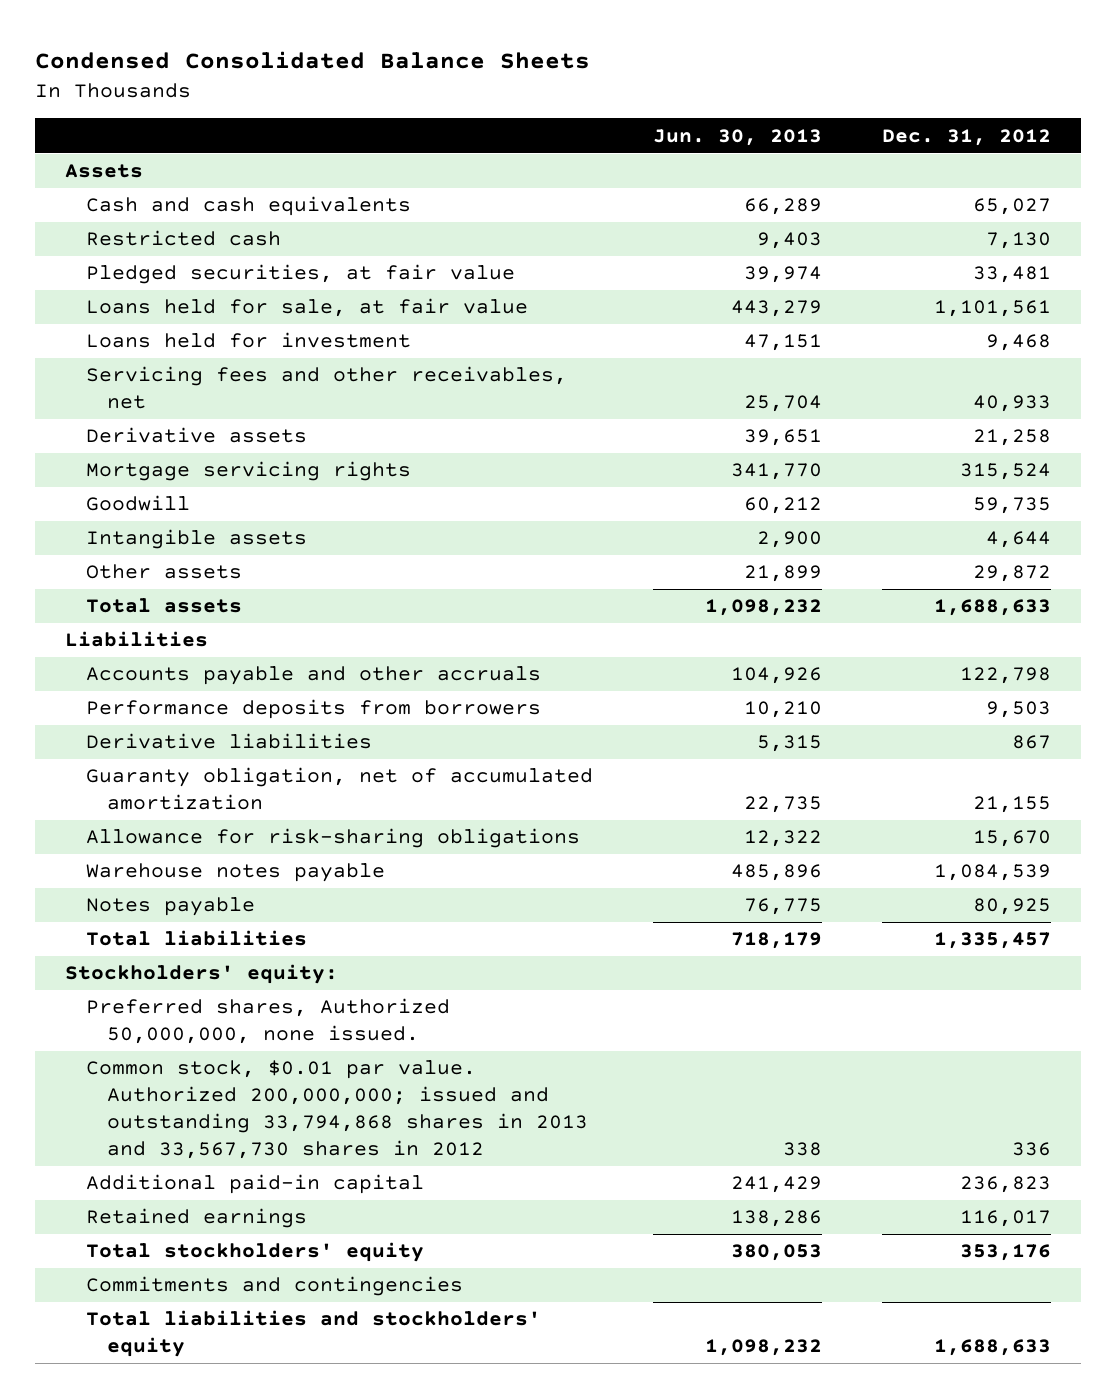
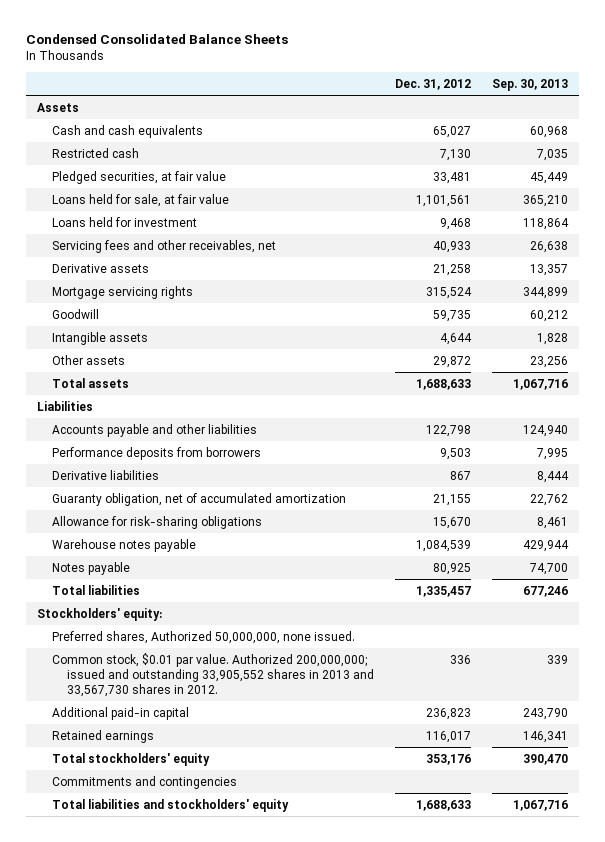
[652,128,822,146] Jun. 30, 2013 -> none
none -> [492,78,569,91] Sep. 30, 2013
[85,666,541,686] Accounts payable and other accruals -> [51,423,257,437] Accounts payable and other liabilities
[85,1060,588,1159] Common stock, $0.01 par value. Authorized 200,000,000; issued and outstanding 33,794,868 shares in 2013 and 33,567,730 shares in 2012 -> [51,652,375,697] Common stock, $0.01 par value. Authorized 200,000,000; issued and outstanding 33,905,552 shares in 2013 and 33,567,730 shares in 2012.

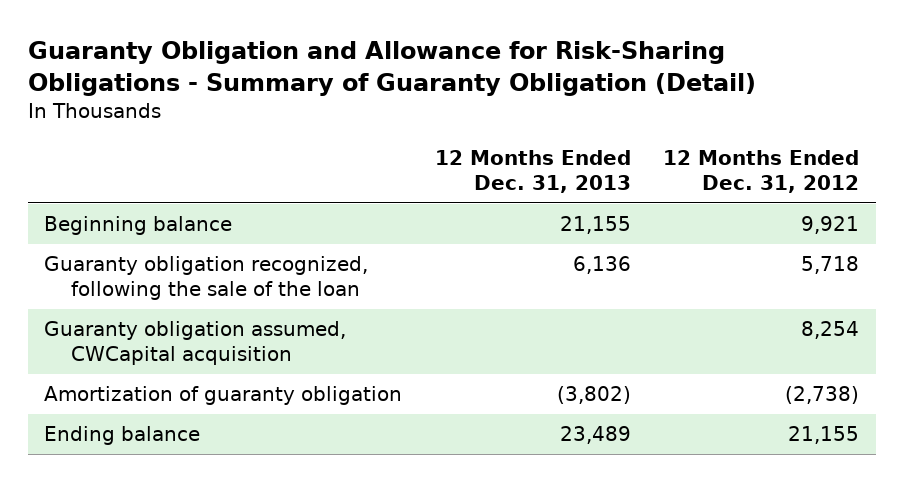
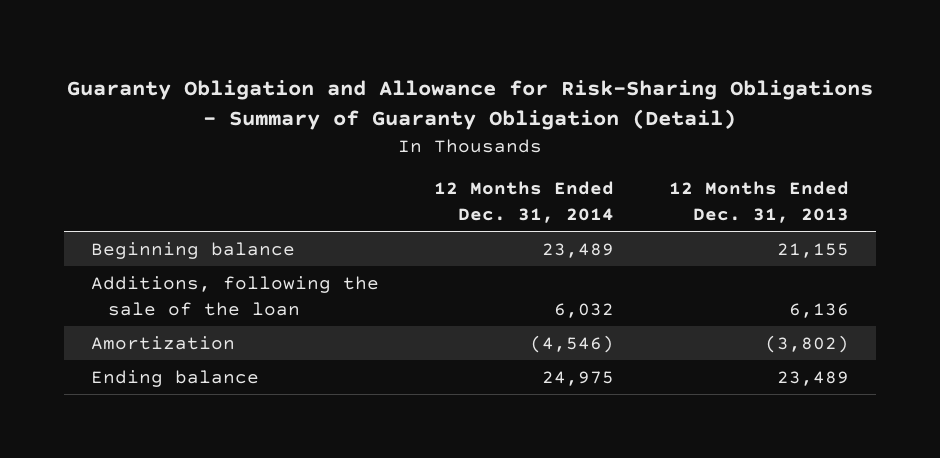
[663,150,860,194] 12 Months Ended Dec. 31, 2012 -> none
none -> [433,181,614,224] 12 Months Ended Dec. 31, 2014
[44,321,347,366] Guaranty obligation assumed, CWCapital acquisition -> none
[44,256,369,301] Guaranty obligation recognized, following the sale of the loan -> [91,275,380,316] Additions, following the sale of the loan
[44,386,403,406] Amortization of guaranty obligation -> [91,335,236,350] Amortization

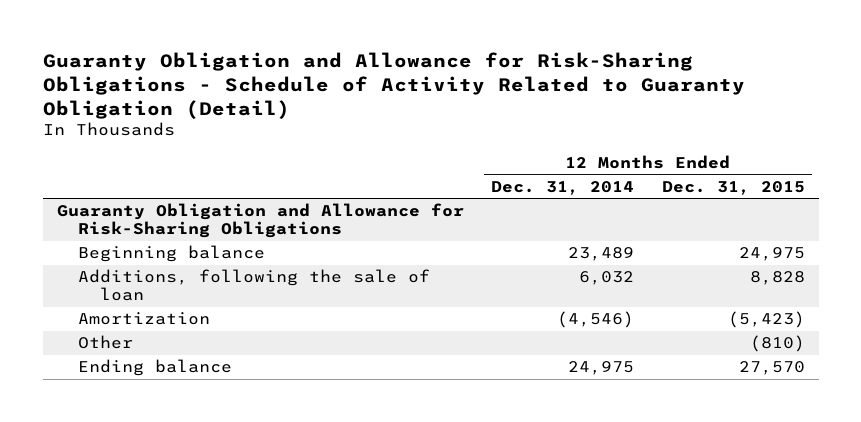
[66,79,873,131] Guaranty Obligation and Allowance for Risk-Sharing Obligations - Summary of Guaranty Obligation (Detail) -> [42,51,745,119] Guaranty Obligation and Allowance for Risk-Sharing Obligations - Schedule of Activity Related to Guaranty Obligation (Detail)
[668,181,849,224] 12 Months Ended Dec. 31, 2013 -> none
none -> [661,180,805,195] Dec. 31, 2015
none -> [56,203,464,239] Guaranty Obligation and Allowance for Risk-Sharing Obligations
[91,275,380,316] Additions, following the sale of the loan -> [78,269,431,302] Additions, following the sale of loan
none -> [78,335,134,350] Other

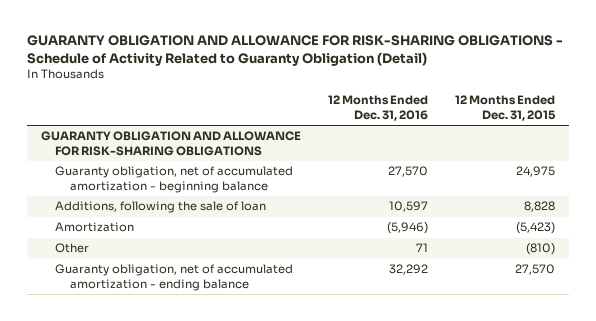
[42,51,745,119] Guaranty Obligation and Allowance for Risk-Sharing Obligations - Schedule of Activity Related to Guaranty Obligation (Detail) -> [27,35,564,66] GUARANTY OBLIGATION AND ALLOWANCE FOR RISK-SHARING OBLIGATIONS - Schedule of Activity Related to Guaranty Obligation (Detail)
[491,180,635,195] Dec. 31, 2014 -> none
none -> [327,95,428,121] 12 Months Ended Dec. 31, 2016
[56,203,464,239] Guaranty Obligation and Allowance for Risk-Sharing Obligations -> [40,131,301,157] GUARANTY OBLIGATION AND ALLOWANCE FOR RISK-SHARING OBLIGATIONS
[78,245,266,263] Beginning balance -> [55,166,294,194] Guaranty obligation, net of accumulated amortization - beginning balance
[78,359,233,377] Ending balance -> [55,264,294,292] Guaranty obligation, net of accumulated amortization - ending balance

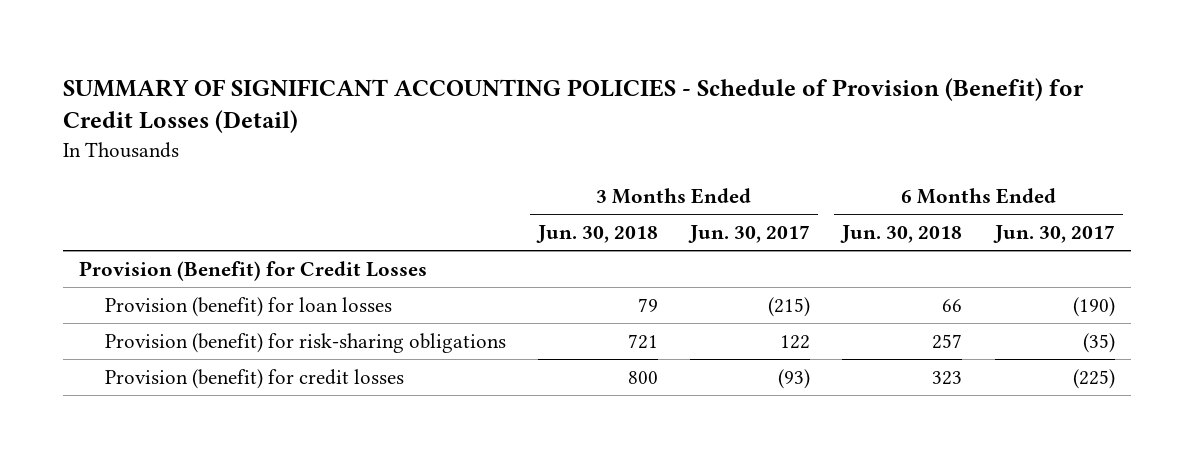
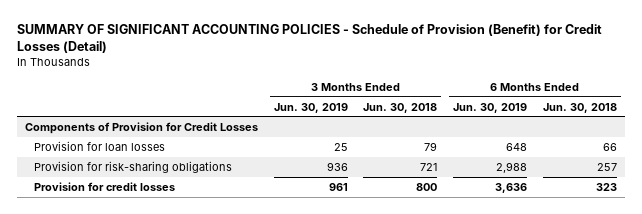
[688,225,811,244] Jun. 30, 2017 -> none
[992,225,1115,244] Jun. 30, 2017 -> none
none -> [273,102,348,113] Jun. 30, 2019
none -> [453,102,528,113] Jun. 30, 2019
[78,260,427,281] Provision (Benefit) for Credit Losses -> [24,121,258,134] Components of Provision for Credit Losses
[105,296,393,317] Provision (benefit) for loan losses -> [34,140,166,151] Provision for loan losses
[105,332,507,353] Provision (benefit) for risk-sharing obligations -> [34,160,233,173] Provision for risk-sharing obligations
[105,368,405,389] Provision (benefit) for credit losses -> [34,181,176,191] Provision for credit losses

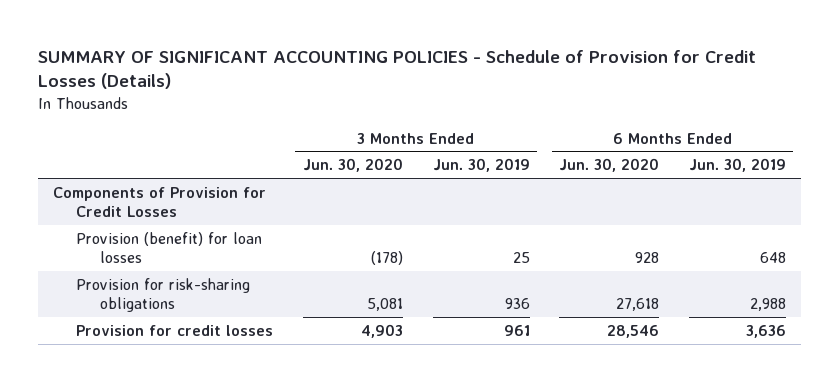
[17,24,603,54] SUMMARY OF SIGNIFICANT ACCOUNTING POLICIES - Schedule of Provision (Benefit) for Credit Losses (Detail) -> [37,49,756,90] SUMMARY OF SIGNIFICANT ACCOUNTING POLICIES - Schedule of Provision for Credit Losses (Details)
[363,102,438,113] Jun. 30, 2018 -> none
[542,102,617,113] Jun. 30, 2018 -> none
none -> [302,158,403,173] Jun. 30, 2020
none -> [559,158,660,173] Jun. 30, 2020
[34,140,166,151] Provision for loan losses -> [76,231,263,264] Provision (benefit) for loan losses

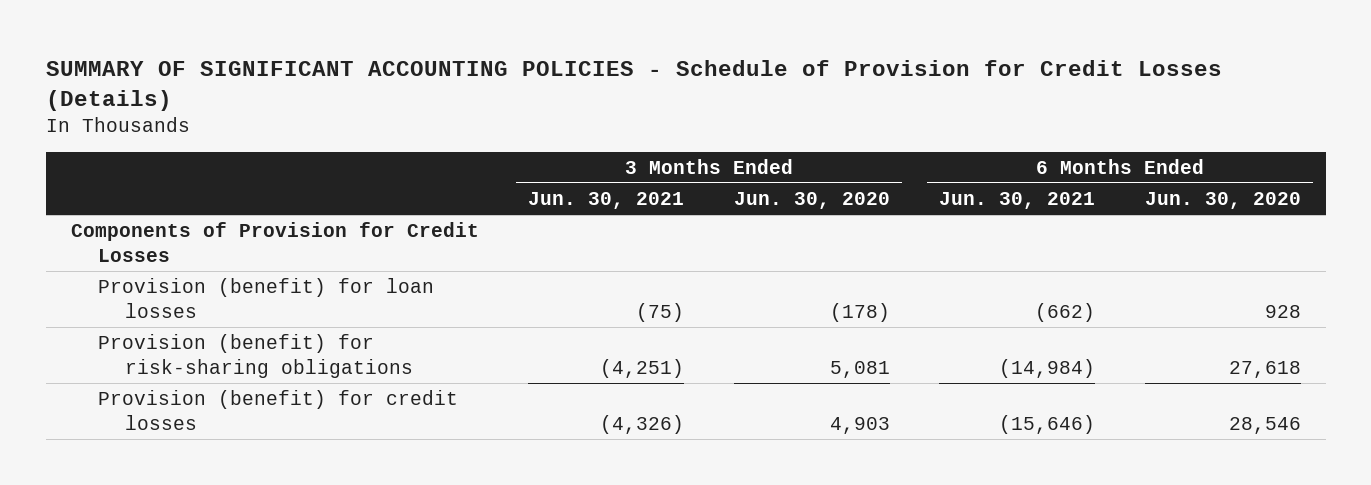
[432,158,530,173] Jun. 30, 2019 -> none
[689,158,787,173] Jun. 30, 2019 -> none
none -> [528,191,685,209] Jun. 30, 2021
none -> [939,191,1096,209] Jun. 30, 2021
[76,277,251,313] Provision for risk-sharing obligations -> [97,334,413,379] Provision (benefit) for risk-sharing obligations
[76,324,274,336] Provision for credit losses -> [97,390,458,431] Provision (benefit) for credit losses

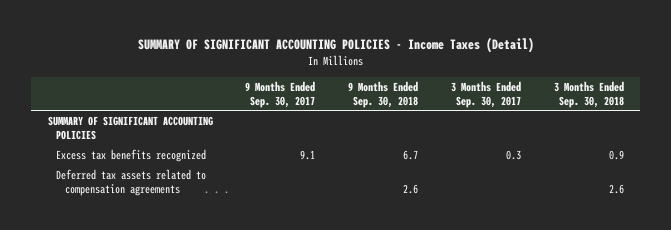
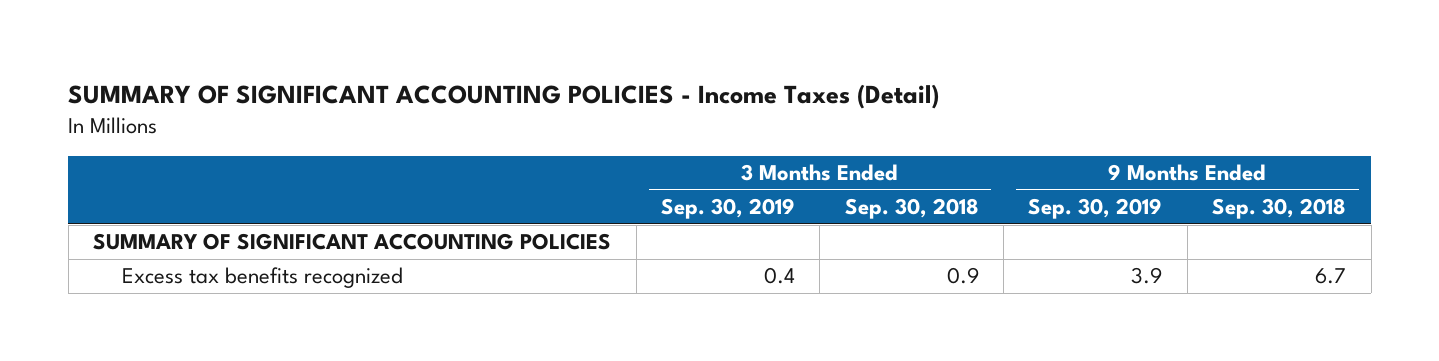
[245,80,316,108] 9 Months Ended Sep. 30, 2017 -> none
[450,80,521,108] 3 Months Ended Sep. 30, 2017 -> none
none -> [660,198,795,220] Sep. 30, 2019
none -> [1028,198,1163,220] Sep. 30, 2019
[56,168,207,196] Deferred tax assets related to compensation agreements -> none

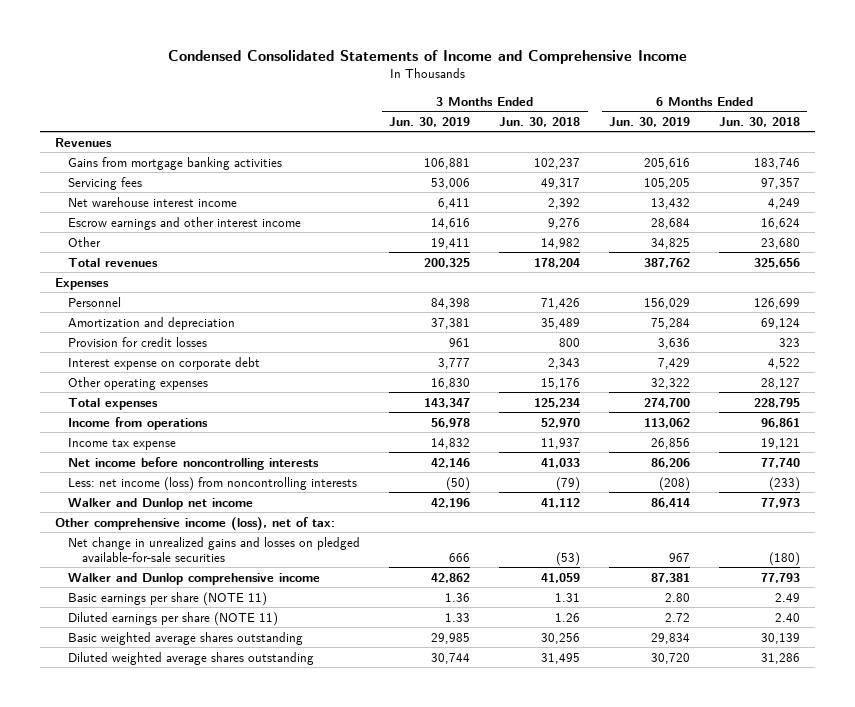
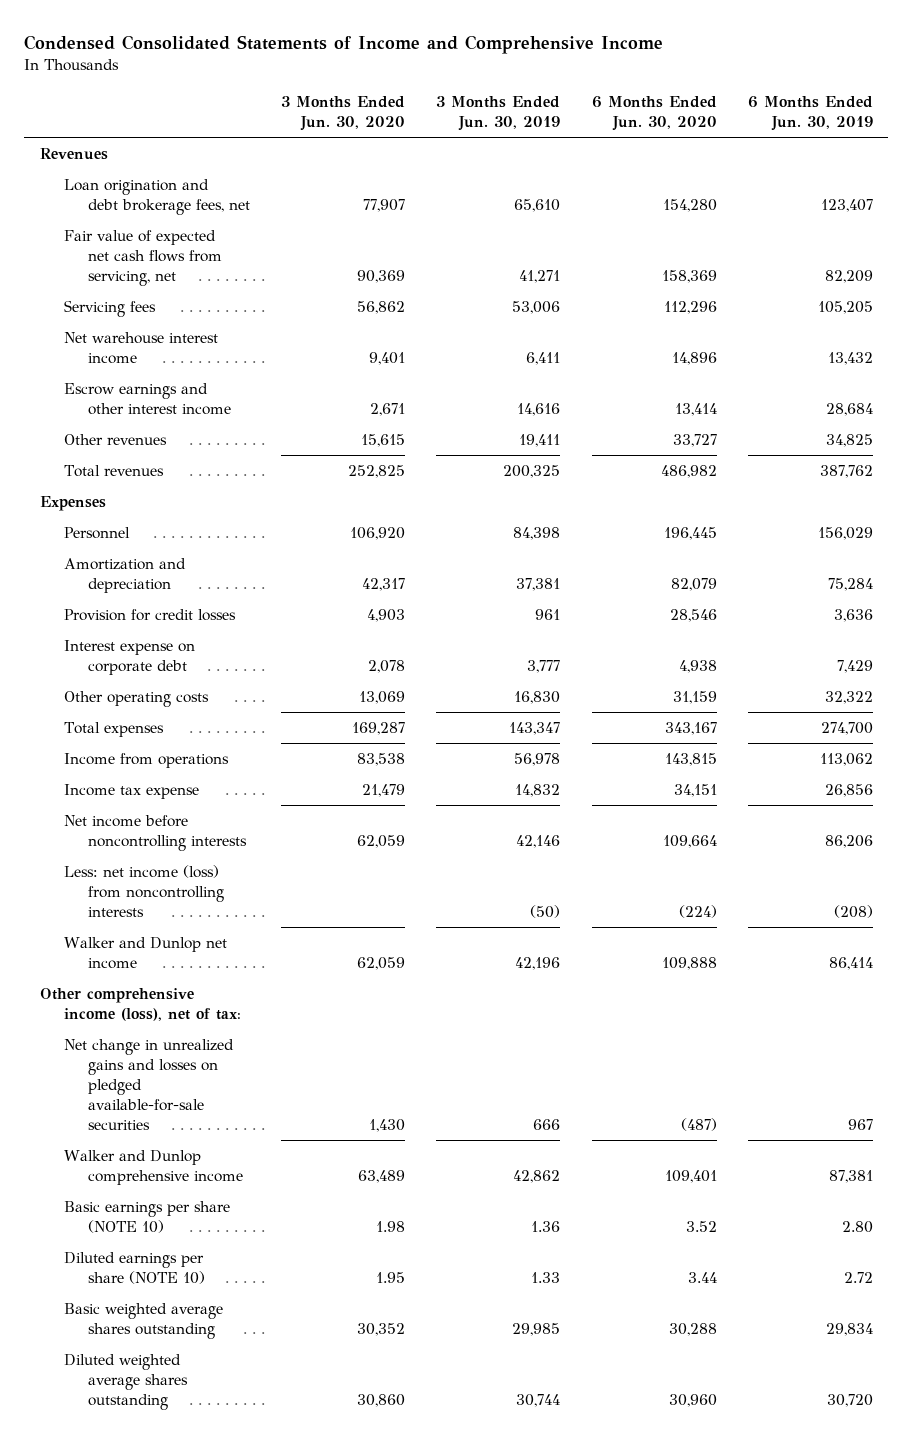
[499,116,581,127] Jun. 30, 2018 -> none
[719,116,801,127] Jun. 30, 2018 -> none
none -> [281,95,406,131] 3 Months Ended Jun. 30, 2020
none -> [591,95,717,131] 6 Months Ended Jun. 30, 2020
[68,156,283,170] Gains from mortgage banking activities -> none
none -> [63,179,250,216] Loan origination and debt brokerage fees, net
none -> [63,230,222,287] Fair value of expected net cash flows from servicing, net
[68,236,102,247] Other -> [63,434,167,446] Other revenues
[68,376,209,390] Other operating expenses -> [63,691,209,708] Other operating costs
[68,591,268,606] Basic earnings per share (NOTE 11) -> [63,1201,230,1234] Basic earnings per share (NOTE 10)
[68,611,279,626] Diluted earnings per share (NOTE 11) -> [63,1252,205,1285] Diluted earnings per share (NOTE 10)

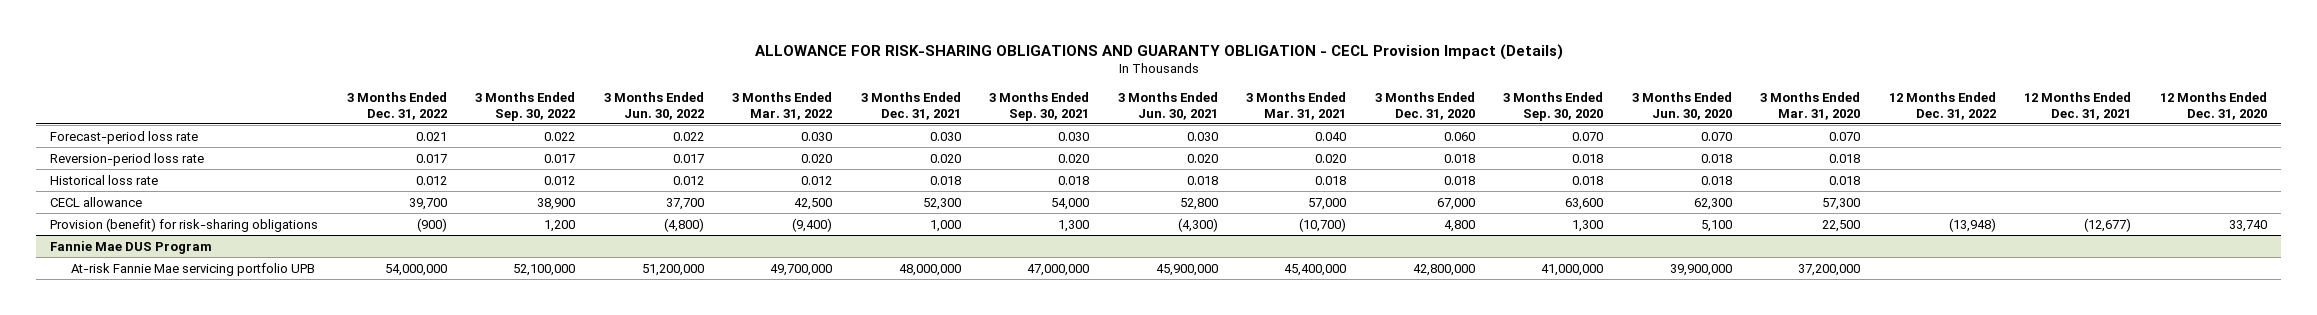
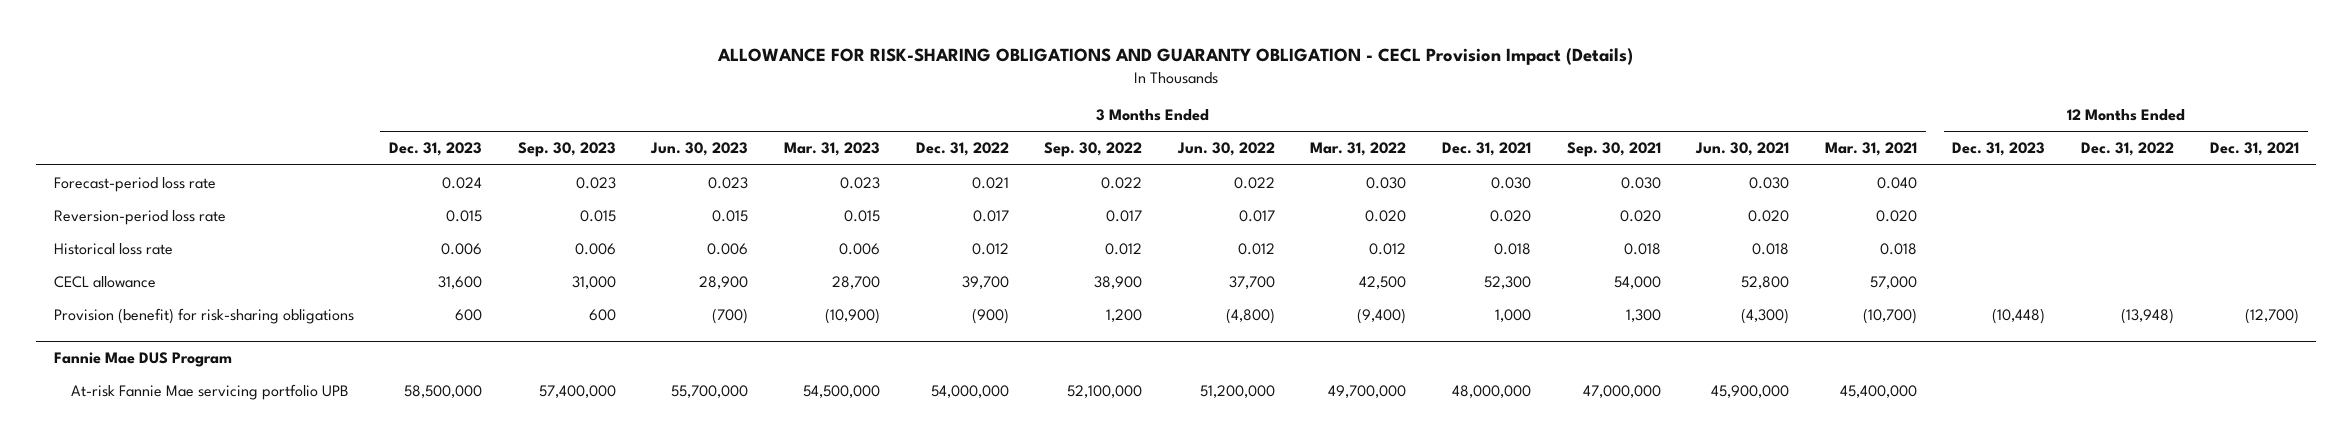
[1374,91,1475,120] 3 Months Ended Dec. 31, 2020 -> none
[1503,91,1604,121] 3 Months Ended Sep. 30, 2020 -> none
[1631,91,1732,120] 3 Months Ended Jun. 30, 2020 -> none
[1760,91,1861,120] 3 Months Ended Mar. 31, 2020 -> none
[2159,91,2267,120] 12 Months Ended Dec. 31, 2020 -> none
none -> [389,142,483,157] Dec. 31, 2023
none -> [517,142,616,158] Sep. 30, 2023
none -> [650,142,749,157] Jun. 30, 2023
none -> [784,142,881,157] Mar. 31, 2023
none -> [1952,142,2046,157] Dec. 31, 2023
[2084,217,2132,232] (12,677) -> [2244,307,2299,324] (12,700)

